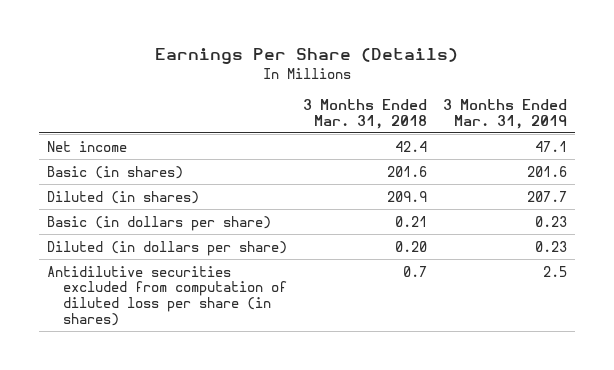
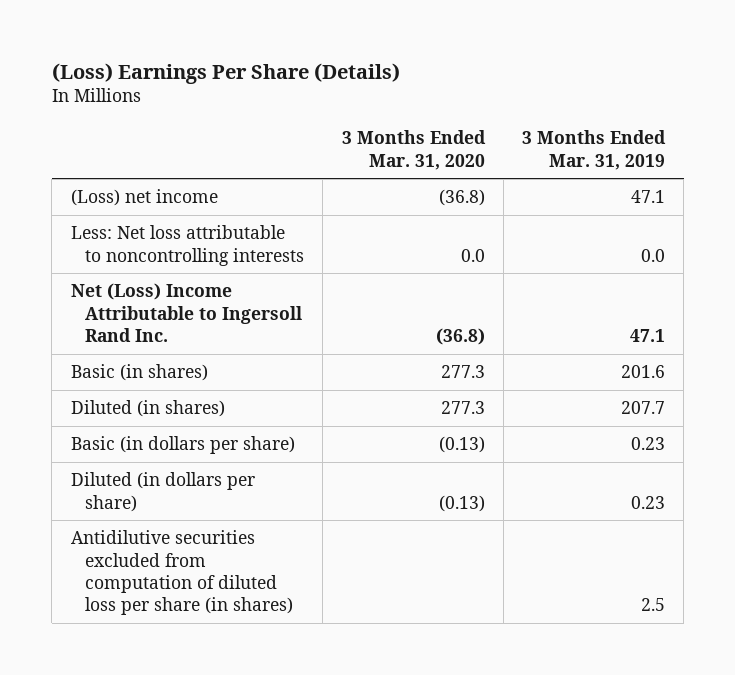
[154,48,458,65] Earnings Per Share (Details) -> [51,62,400,84] (Loss) Earnings Per Share (Details)
[303,98,428,129] 3 Months Ended Mar. 31, 2018 -> none
none -> [341,130,486,170] 3 Months Ended Mar. 31, 2020
none -> [70,189,218,207] (Loss) net income
none -> [70,225,305,266] Less: Net loss attributable to noncontrolling interests
[46,140,127,152] Net income -> [70,283,303,342] Net (Loss) Income Attributable to Ingersoll Rand Inc.

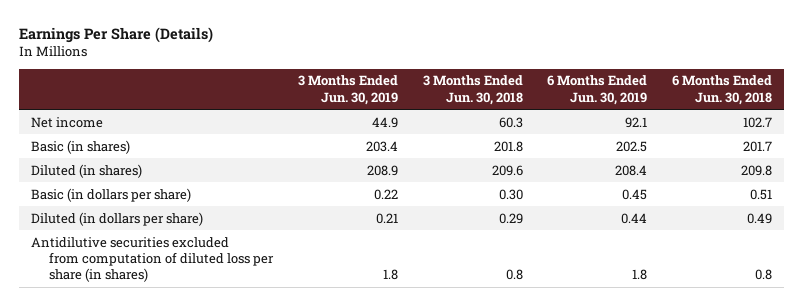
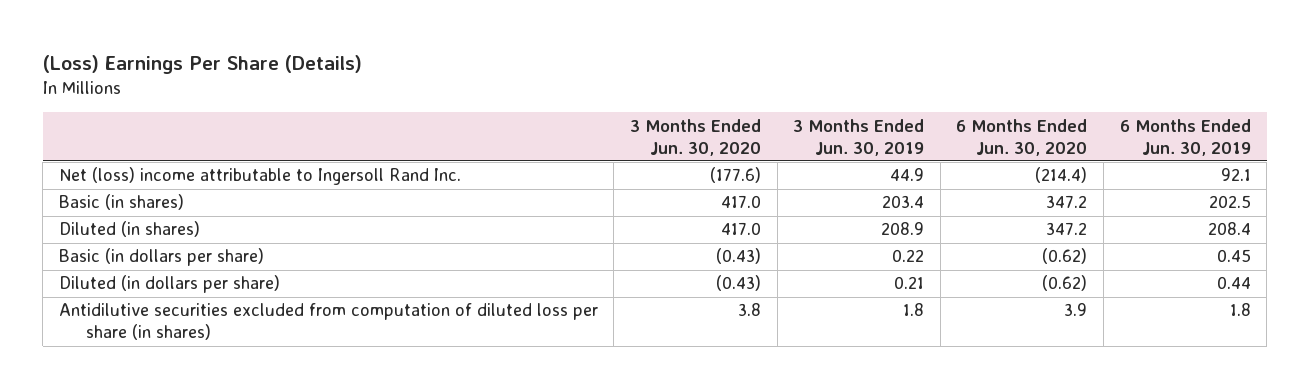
[18,26,213,43] Earnings Per Share (Details) -> [42,55,362,75] (Loss) Earnings Per Share (Details)
[422,75,523,105] 3 Months Ended Jun. 30, 2018 -> none
[671,75,772,105] 6 Months Ended Jun. 30, 2018 -> none
none -> [629,118,761,156] 3 Months Ended Jun. 30, 2020
none -> [956,118,1088,156] 6 Months Ended Jun. 30, 2020
[31,116,104,128] Net income -> [58,167,461,186] Net (loss) income attributable to Ingersoll Rand Inc.

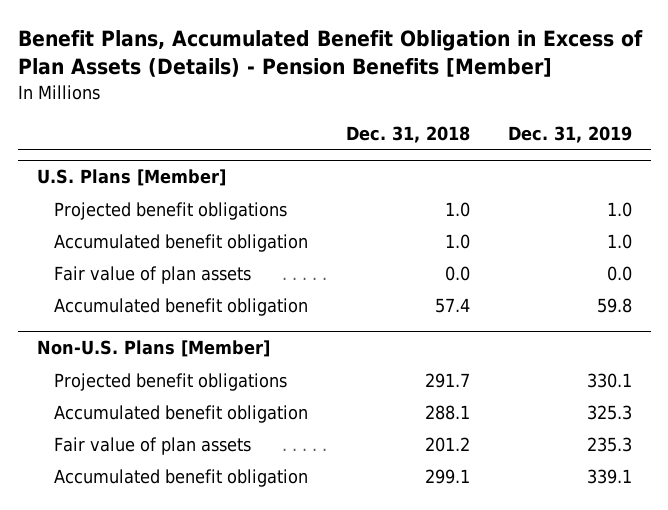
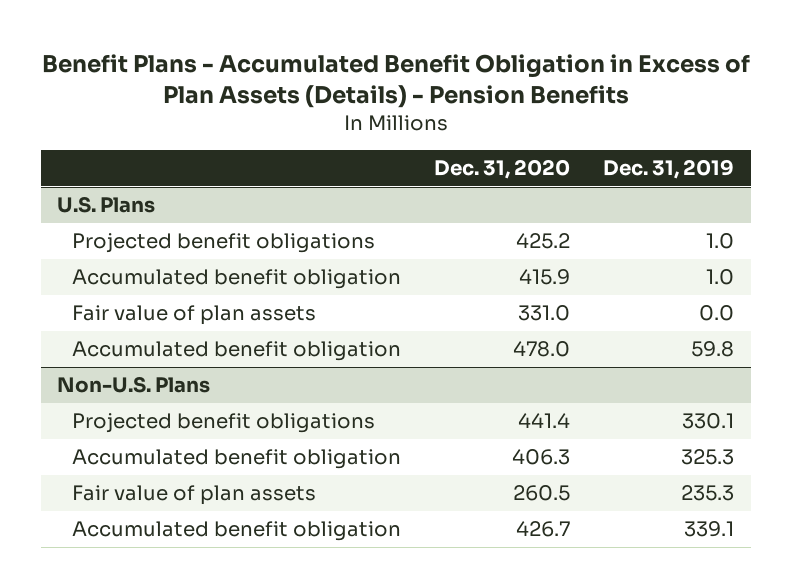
[17,29,643,78] Benefit Plans, Accumulated Benefit Obligation in Excess of Plan Assets (Details) - Pension Benefits [Member] -> [41,53,750,108] Benefit Plans - Accumulated Benefit Obligation in Excess of Plan Assets (Details) - Pension Benefits
[346,125,471,143] Dec. 31, 2018 -> none
none -> [433,159,570,180] Dec. 31, 2020
[36,169,226,187] U.S. Plans [Member] -> [57,196,156,214] U.S. Plans
[36,340,270,358] Non-U.S. Plans [Member] -> [57,376,211,394] Non-U.S. Plans

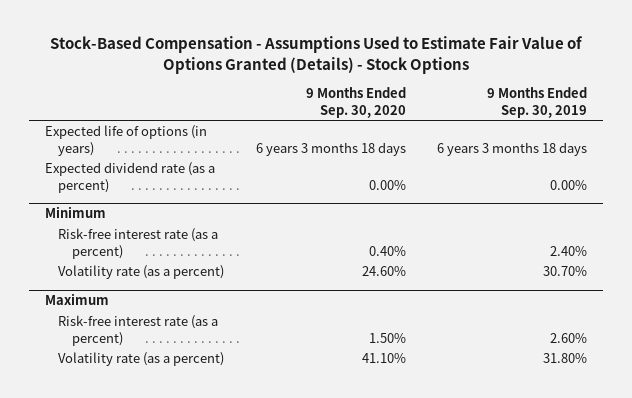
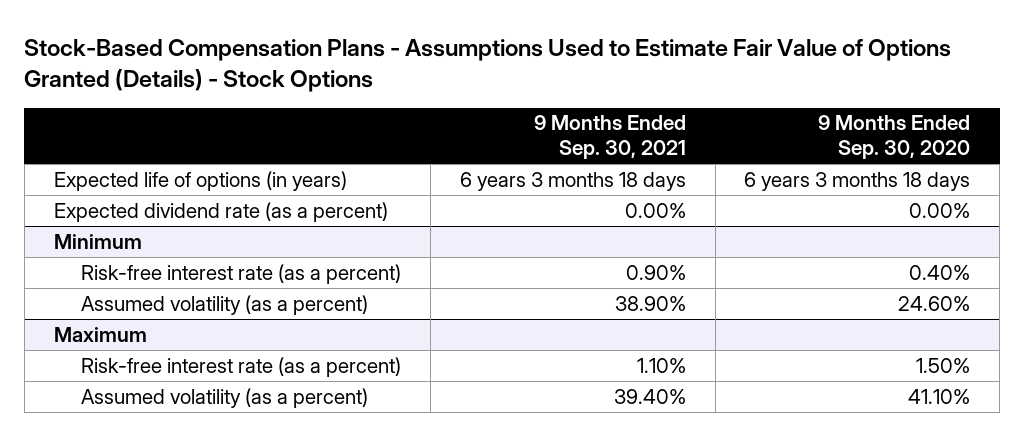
[49,36,583,74] Stock-Based Compensation - Assumptions Used to Estimate Fair Value of Options Granted (Details) - Stock Options -> [24,38,952,93] Stock-Based Compensation Plans - Assumptions Used to Estimate Fair Value of Options Granted (Details) - Stock Options
[487,87,588,118] 9 Months Ended Sep. 30, 2019 -> none
none -> [533,115,686,160] 9 Months Ended Sep. 30, 2021
[58,265,225,280] Volatility rate (as a percent) -> [80,294,368,315] Assumed volatility (as a percent)
[58,352,225,367] Volatility rate (as a percent) -> [80,387,368,408] Assumed volatility (as a percent)

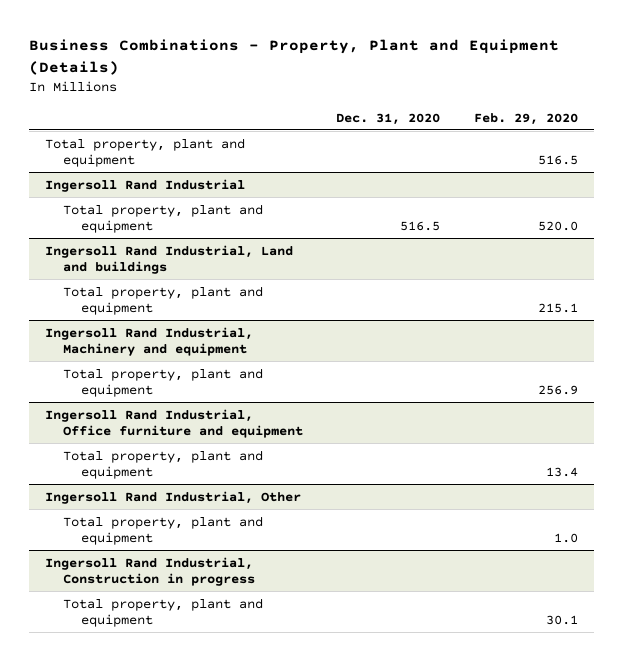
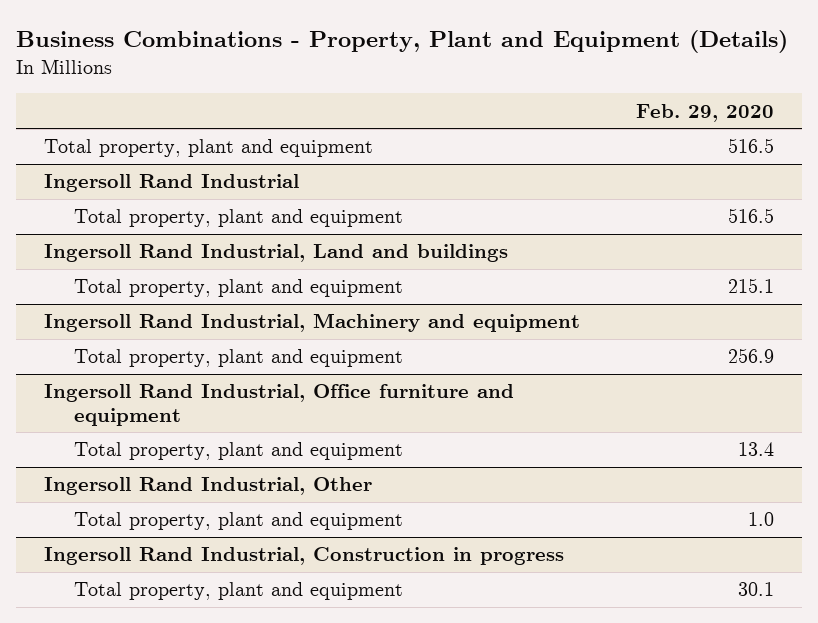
[336,112,441,125] Dec. 31, 2020 -> none
[537,220,578,231] 520.0 -> [727,208,774,224] 516.5

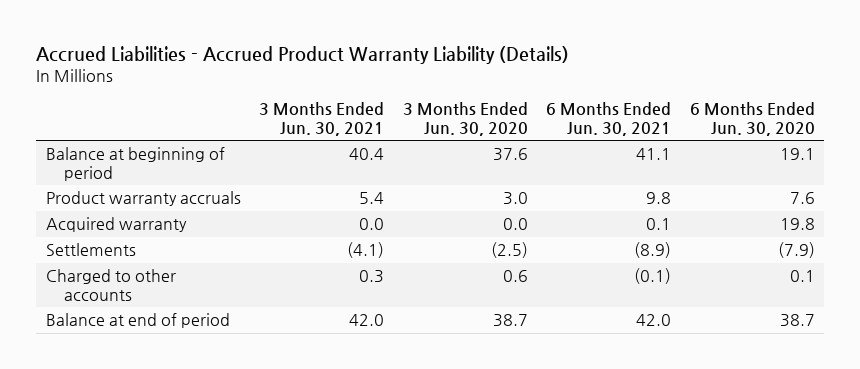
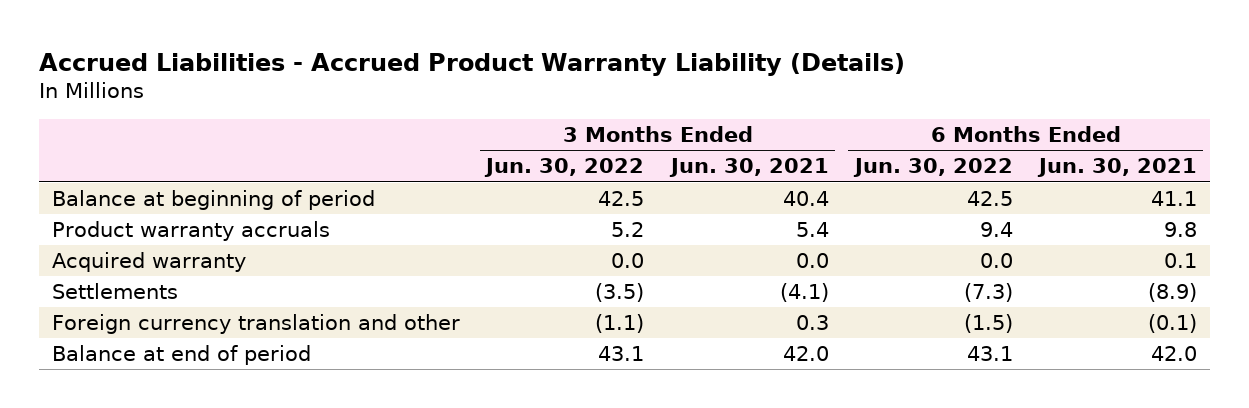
[402,102,528,136] 3 Months Ended Jun. 30, 2020 -> none
[689,102,815,136] 6 Months Ended Jun. 30, 2020 -> none
none -> [484,158,645,178] Jun. 30, 2022
none -> [852,158,1013,178] Jun. 30, 2022
[45,269,176,301] Charged to other accounts -> [52,314,461,335] Foreign currency translation and other

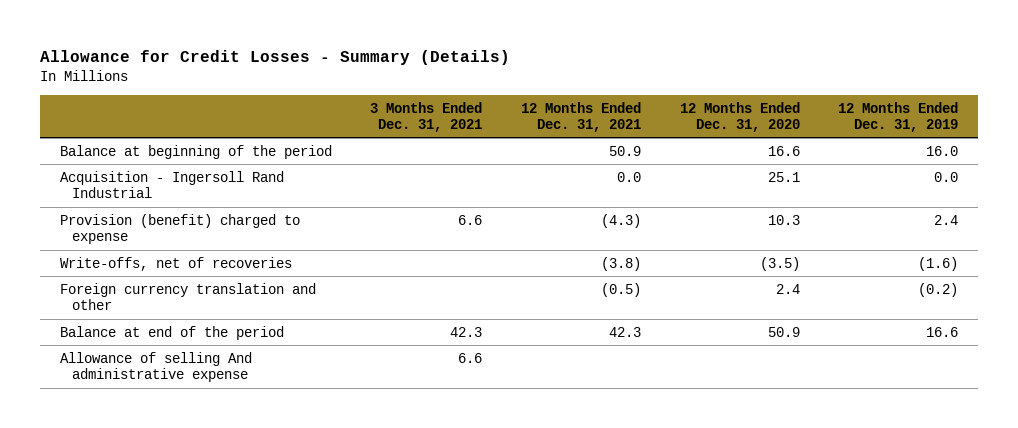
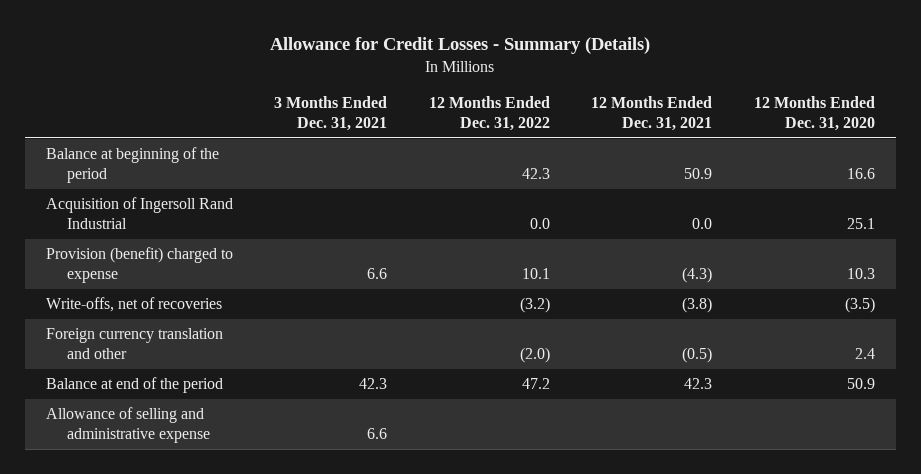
[838,101,959,132] 12 Months Ended Dec. 31, 2019 -> none
none -> [428,96,550,131] 12 Months Ended Dec. 31, 2022
[59,170,284,198] Acquisition - Ingersoll Rand Industrial -> [45,197,233,229] Acquisition of Ingersoll Rand Industrial
[59,351,252,382] Allowance of selling And administrative expense -> [45,407,211,443] Allowance of selling and administrative expense

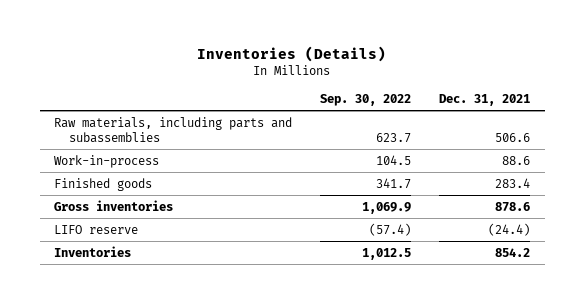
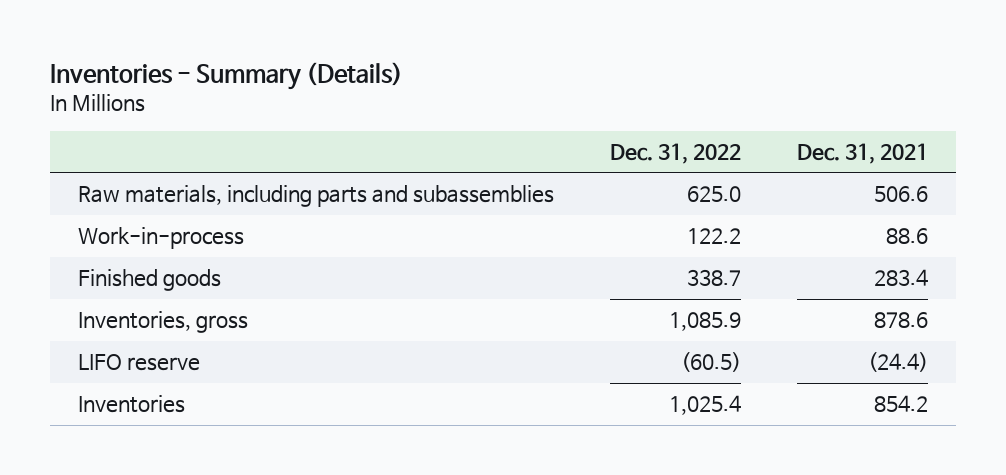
[197,45,387,62] Inventories (Details) -> [49,62,403,91] Inventories - Summary (Details)
[320,93,412,106] Sep. 30, 2022 -> none
none -> [609,142,741,164] Dec. 31, 2022
[54,199,174,211] Gross inventories -> [77,311,248,334] Inventories, gross

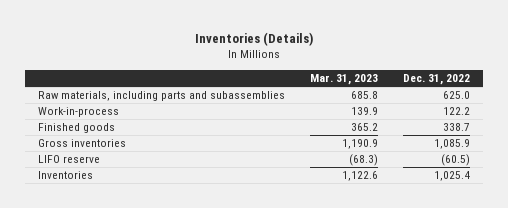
[49,62,403,91] Inventories - Summary (Details) -> [195,31,314,46] Inventories (Details)
[796,142,928,164] Dec. 31, 2021 -> none
none -> [310,73,379,85] Mar. 31, 2023
[77,311,248,334] Inventories, gross -> [37,139,126,148] Gross inventories

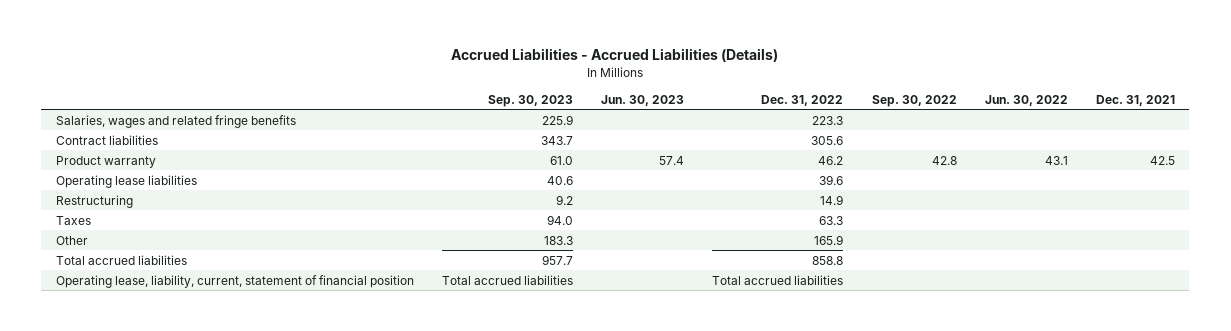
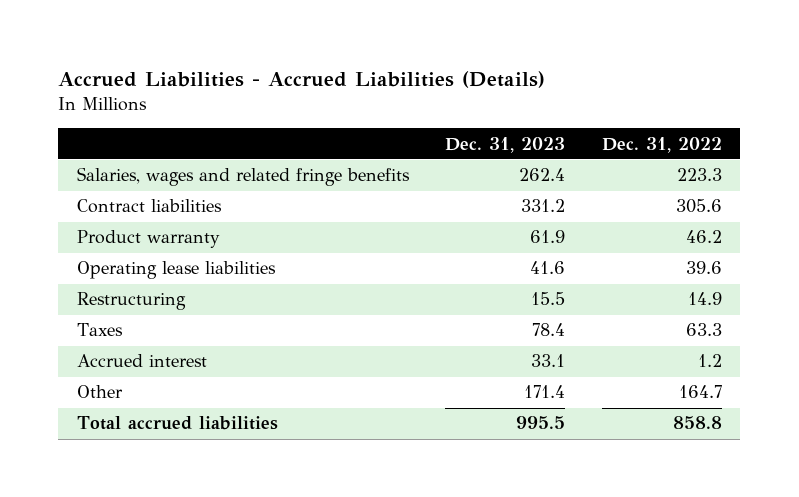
[487,94,573,107] Sep. 30, 2023 -> none
[601,94,685,106] Jun. 30, 2023 -> none
[871,94,957,107] Sep. 30, 2022 -> none
[984,94,1068,106] Jun. 30, 2022 -> none
[1096,94,1176,106] Dec. 31, 2021 -> none
none -> [445,136,566,153] Dec. 31, 2023
none -> [76,354,207,368] Accrued interest
[814,234,844,245] 165.9 -> [678,385,722,399] 164.7
[55,274,414,288] Operating lease, liability, current, statement of financial position -> none

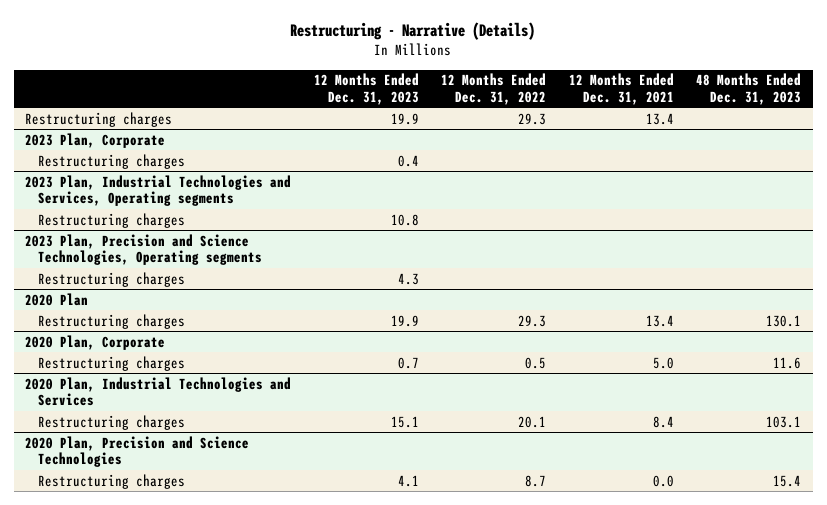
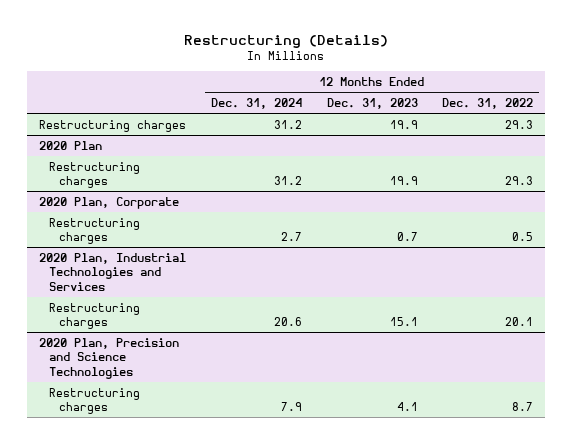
[290,22,536,41] Restructuring - Narrative (Details) -> [184,34,389,48] Restructuring (Details)
[568,73,674,105] 12 Months Ended Dec. 31, 2021 -> none
[696,73,802,105] 48 Months Ended Dec. 31, 2023 -> none
none -> [210,97,302,109] Dec. 31, 2024
[25,132,166,148] 2023 Plan, Corporate -> none
[37,153,185,169] Restructuring charges -> none
[25,174,292,207] 2023 Plan, Industrial Technologies and Services, Operating segments -> none
[37,212,185,228] Restructuring charges -> none
[25,233,262,266] 2023 Plan, Precision and Science Technologies, Operating segments -> none
[37,271,185,287] Restructuring charges -> none

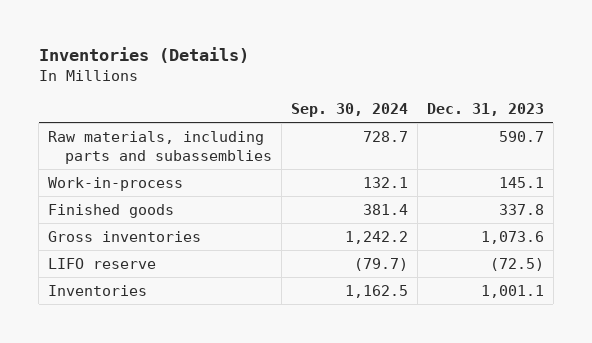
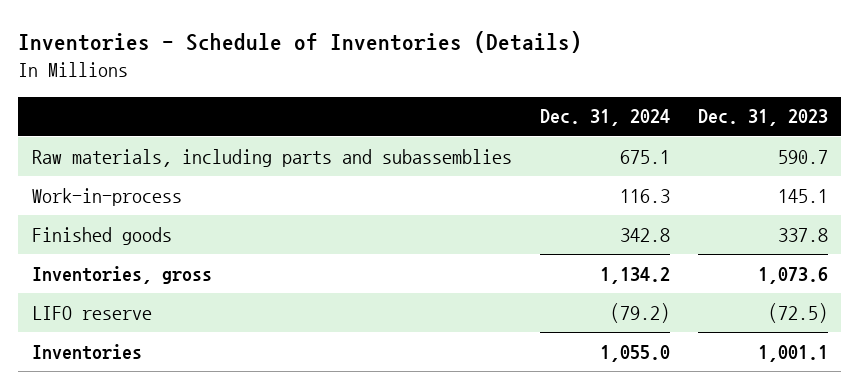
[38,47,249,64] Inventories (Details) -> [18,31,583,54] Inventories - Schedule of Inventories (Details)
[290,103,408,118] Sep. 30, 2024 -> none
none -> [539,109,670,127] Dec. 31, 2024
[48,230,202,242] Gross inventories -> [31,265,212,284] Inventories, gross

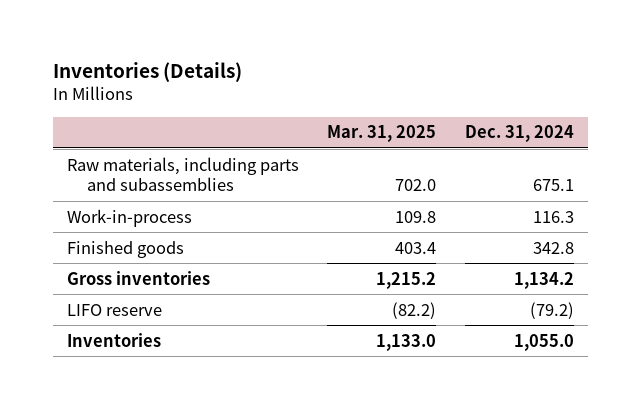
[18,31,583,54] Inventories - Schedule of Inventories (Details) -> [52,62,242,83] Inventories (Details)
[697,109,828,127] Dec. 31, 2023 -> none
none -> [327,125,437,143] Mar. 31, 2025
[31,265,212,284] Inventories, gross -> [66,270,210,285] Gross inventories

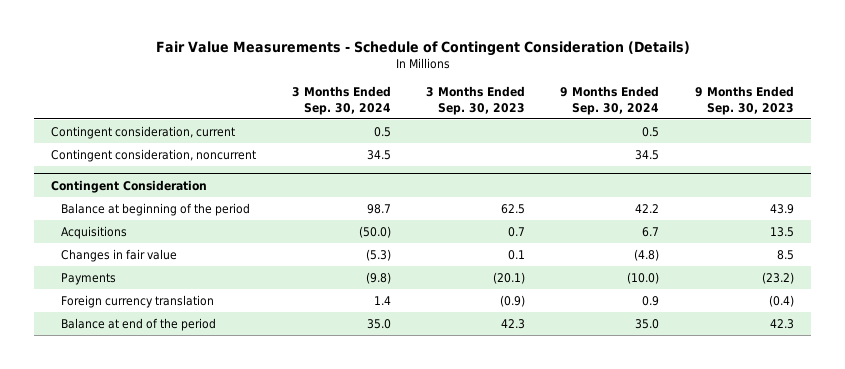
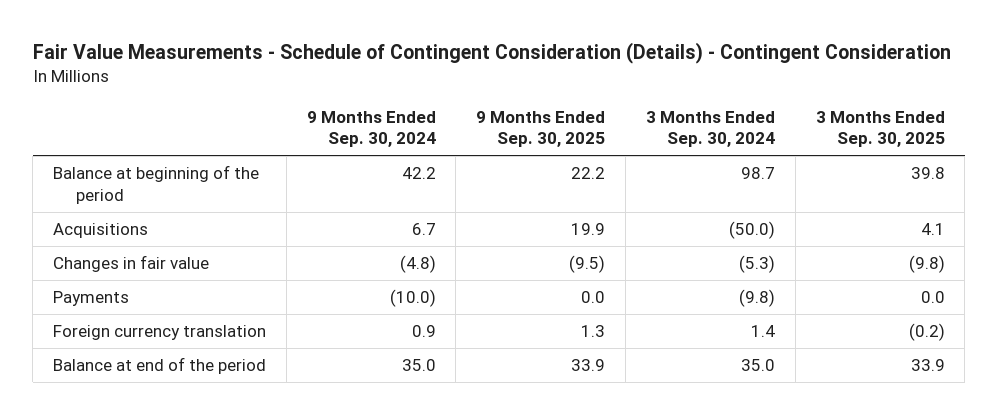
[155,41,690,57] Fair Value Measurements - Schedule of Contingent Consideration (Details) -> [32,42,951,65] Fair Value Measurements - Schedule of Contingent Consideration (Details) - Contingent Consideration
[426,86,526,115] 3 Months Ended Sep. 30, 2023 -> none
[694,86,794,115] 9 Months Ended Sep. 30, 2023 -> none
none -> [476,110,606,148] 9 Months Ended Sep. 30, 2025
none -> [815,110,945,148] 3 Months Ended Sep. 30, 2025
[51,125,236,139] Contingent consideration, current -> none
[51,148,257,162] Contingent consideration, noncurrent -> none
[51,179,208,193] Contingent Consideration -> none

